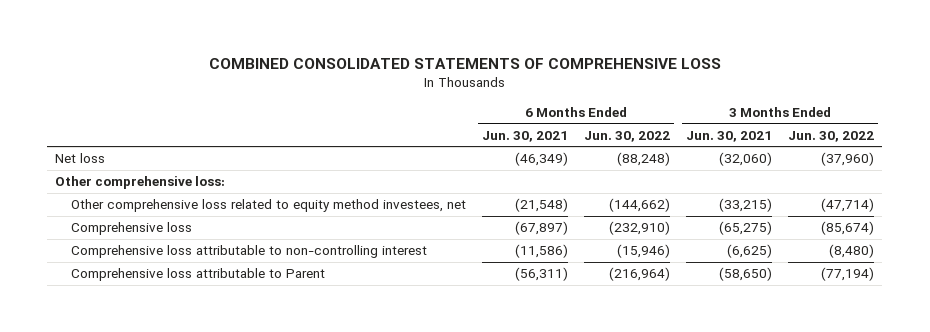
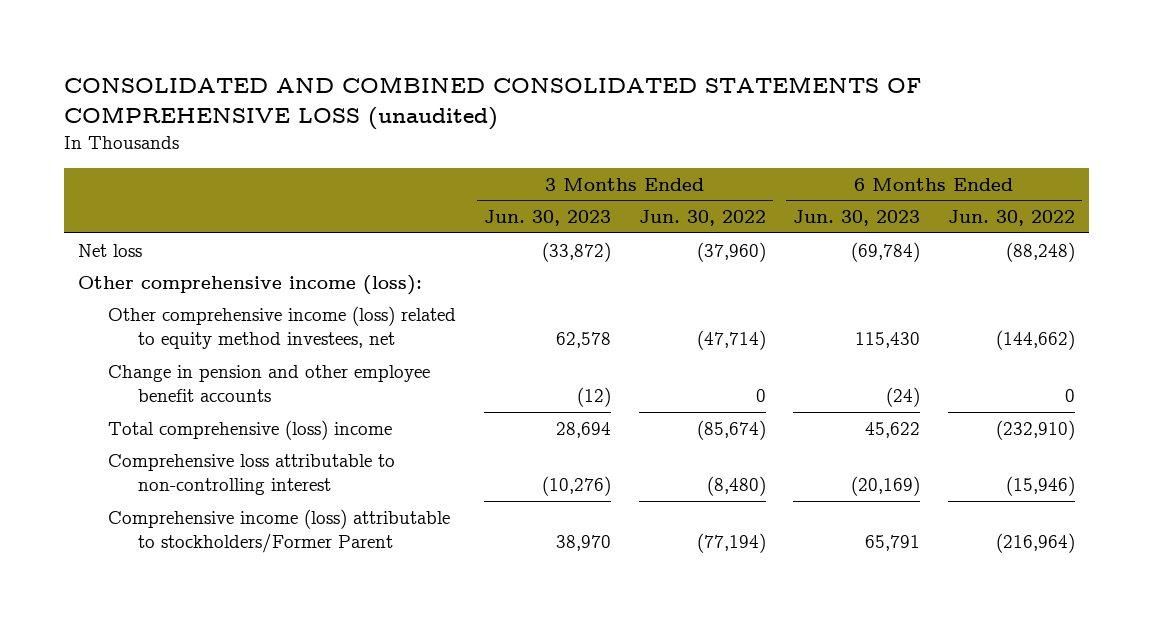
[208,57,721,69] COMBINED CONSOLIDATED STATEMENTS OF COMPREHENSIVE LOSS -> [63,76,921,131] CONSOLIDATED AND COMBINED CONSOLIDATED STATEMENTS OF COMPREHENSIVE LOSS (unaudited)
[482,130,569,142] Jun. 30, 2021 -> none
[686,130,773,142] Jun. 30, 2021 -> none
none -> [483,209,611,226] Jun. 30, 2023
none -> [793,209,921,226] Jun. 30, 2023
[55,176,226,190] Other comprehensive loss: -> [77,274,422,295] Other comprehensive income (loss):
[71,199,467,213] Other comprehensive loss related to equity method investees, net -> [107,305,456,350] Other comprehensive income (loss) related to equity method investees, net
none -> [107,364,430,403] Change in pension and other employee benefit accounts
[71,222,193,236] Comprehensive loss -> [107,419,392,440] Total comprehensive (loss) income
[71,268,326,282] Comprehensive loss attributable to Parent -> [107,508,450,554] Comprehensive income (loss) attributable to stockholders/Former Parent

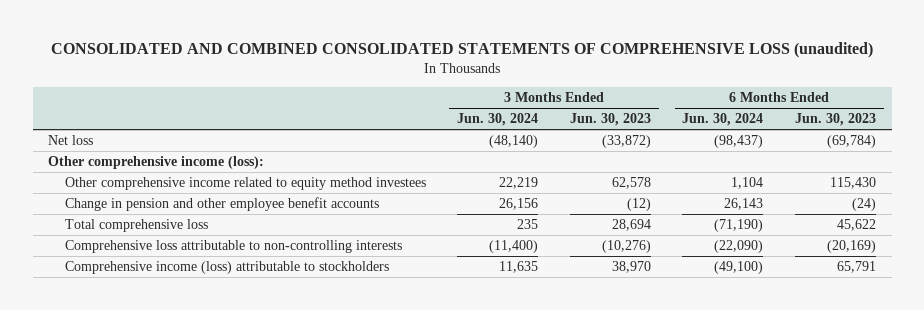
[638,209,766,226] Jun. 30, 2022 -> none
[948,209,1076,226] Jun. 30, 2022 -> none
none -> [457,113,539,127] Jun. 30, 2024
none -> [682,113,764,127] Jun. 30, 2024
[107,305,456,350] Other comprehensive income (loss) related to equity method investees, net -> [64,176,426,190] Other comprehensive income related to equity method investees
[107,419,392,440] Total comprehensive (loss) income -> [64,218,208,232] Total comprehensive loss
[107,453,395,496] Comprehensive loss attributable to non-controlling interest -> [64,239,402,253] Comprehensive loss attributable to non-controlling interests
[107,508,450,554] Comprehensive income (loss) attributable to stockholders/Former Parent -> [64,260,389,274] Comprehensive income (loss) attributable to stockholders

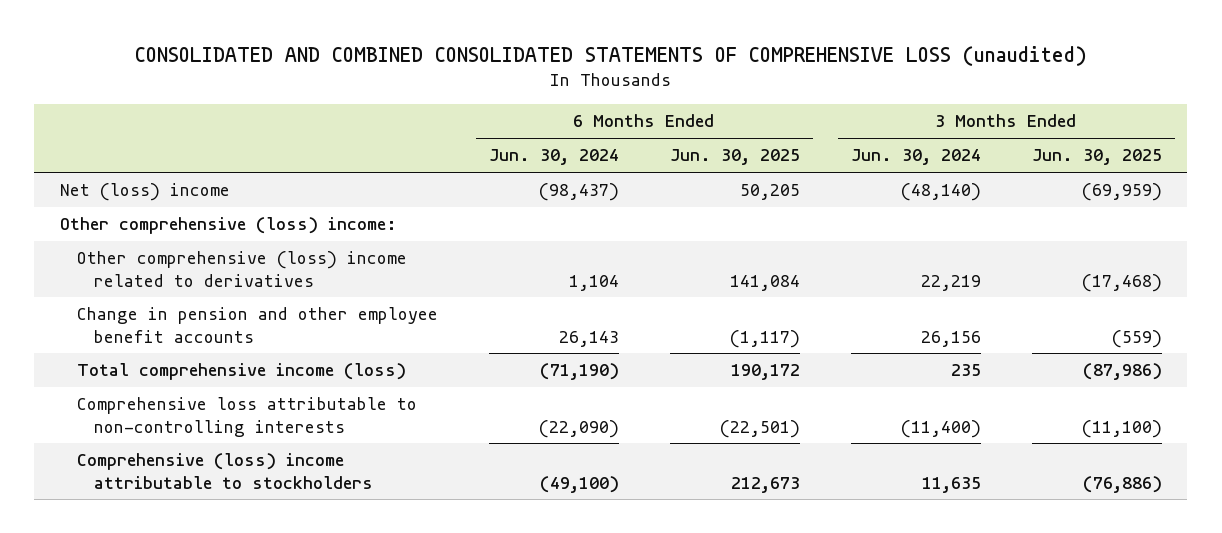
[569,113,651,127] Jun. 30, 2023 -> none
[794,113,876,127] Jun. 30, 2023 -> none
none -> [669,149,800,166] Jun. 30, 2025
none -> [1031,149,1162,166] Jun. 30, 2025
[48,134,94,145] Net loss -> [59,183,230,202] Net (loss) income
[48,155,265,169] Other comprehensive income (loss): -> [59,217,397,235] Other comprehensive (loss) income:
[64,176,426,190] Other comprehensive income related to equity method investees -> [76,251,407,287] Other comprehensive (loss) income related to derivatives
[64,218,208,232] Total comprehensive loss -> [76,363,406,381] Total comprehensive income (loss)
[64,260,389,274] Comprehensive income (loss) attributable to stockholders -> [76,453,373,489] Comprehensive (loss) income attributable to stockholders

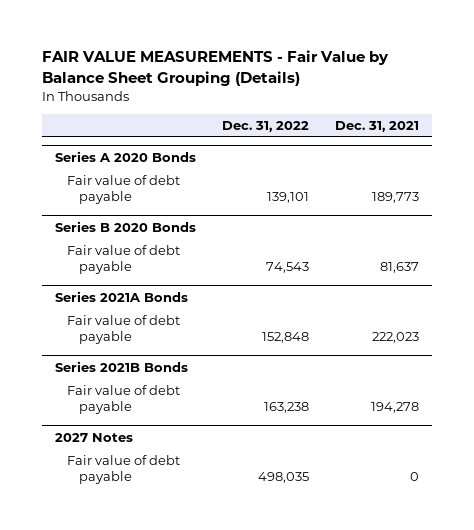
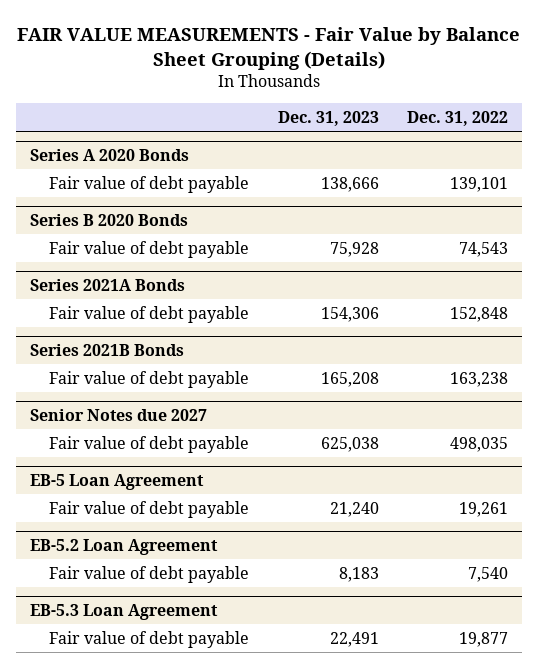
[334,120,419,132] Dec. 31, 2021 -> none
none -> [277,111,379,127] Dec. 31, 2023
[54,433,133,443] 2027 Notes -> [30,409,208,422] Senior Notes due 2027
none -> [30,474,205,491] EB-5 Loan Agreement
none -> [48,500,249,518] Fair value of debt payable
none -> [30,539,219,556] EB-5.2 Loan Agreement
none -> [48,565,249,583] Fair value of debt payable
none -> [30,604,219,621] EB-5.3 Loan Agreement
none -> [48,630,249,648] Fair value of debt payable

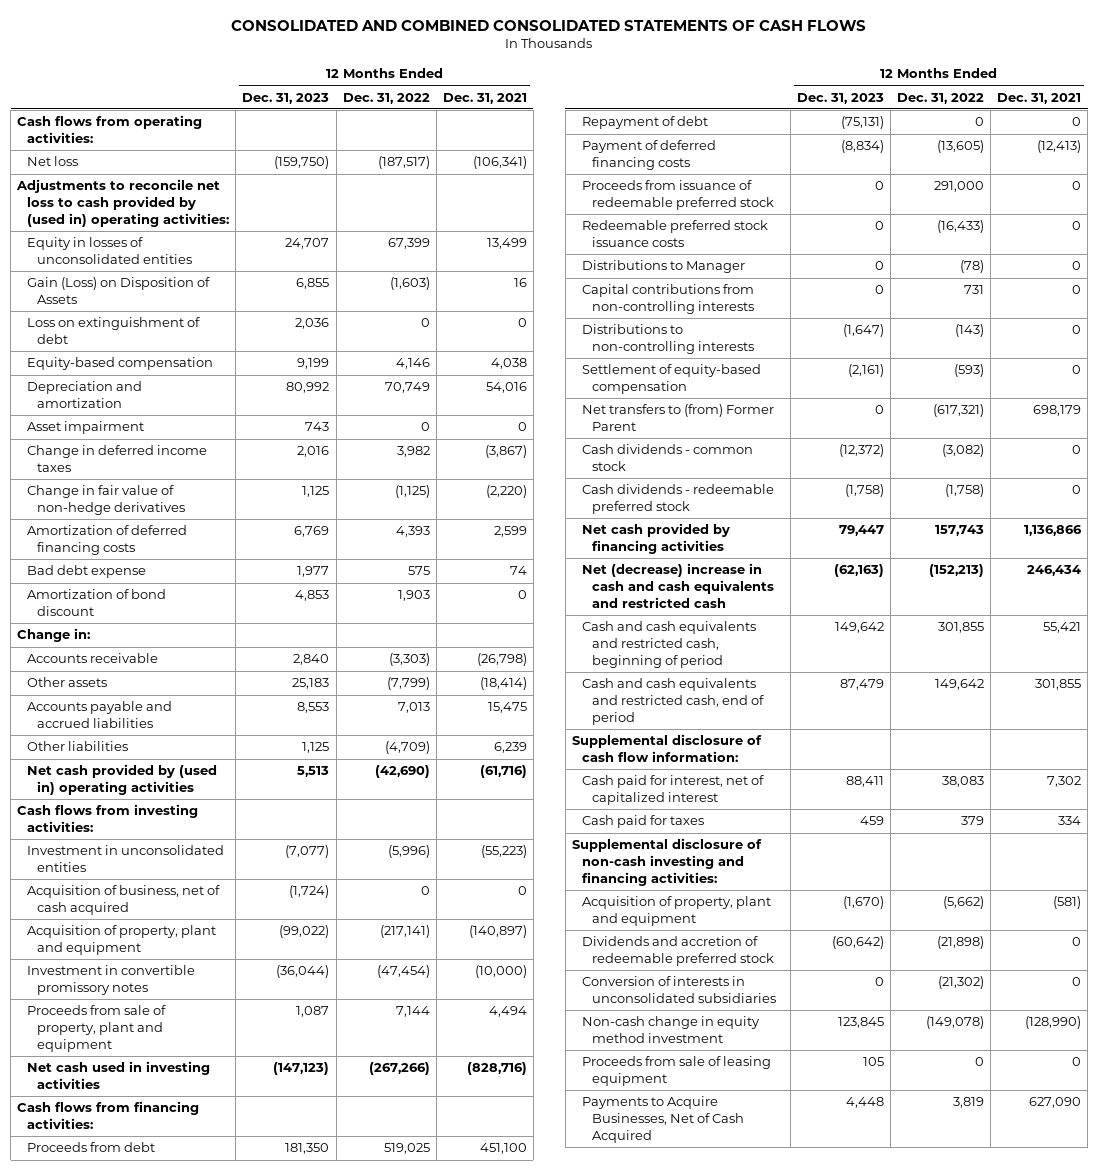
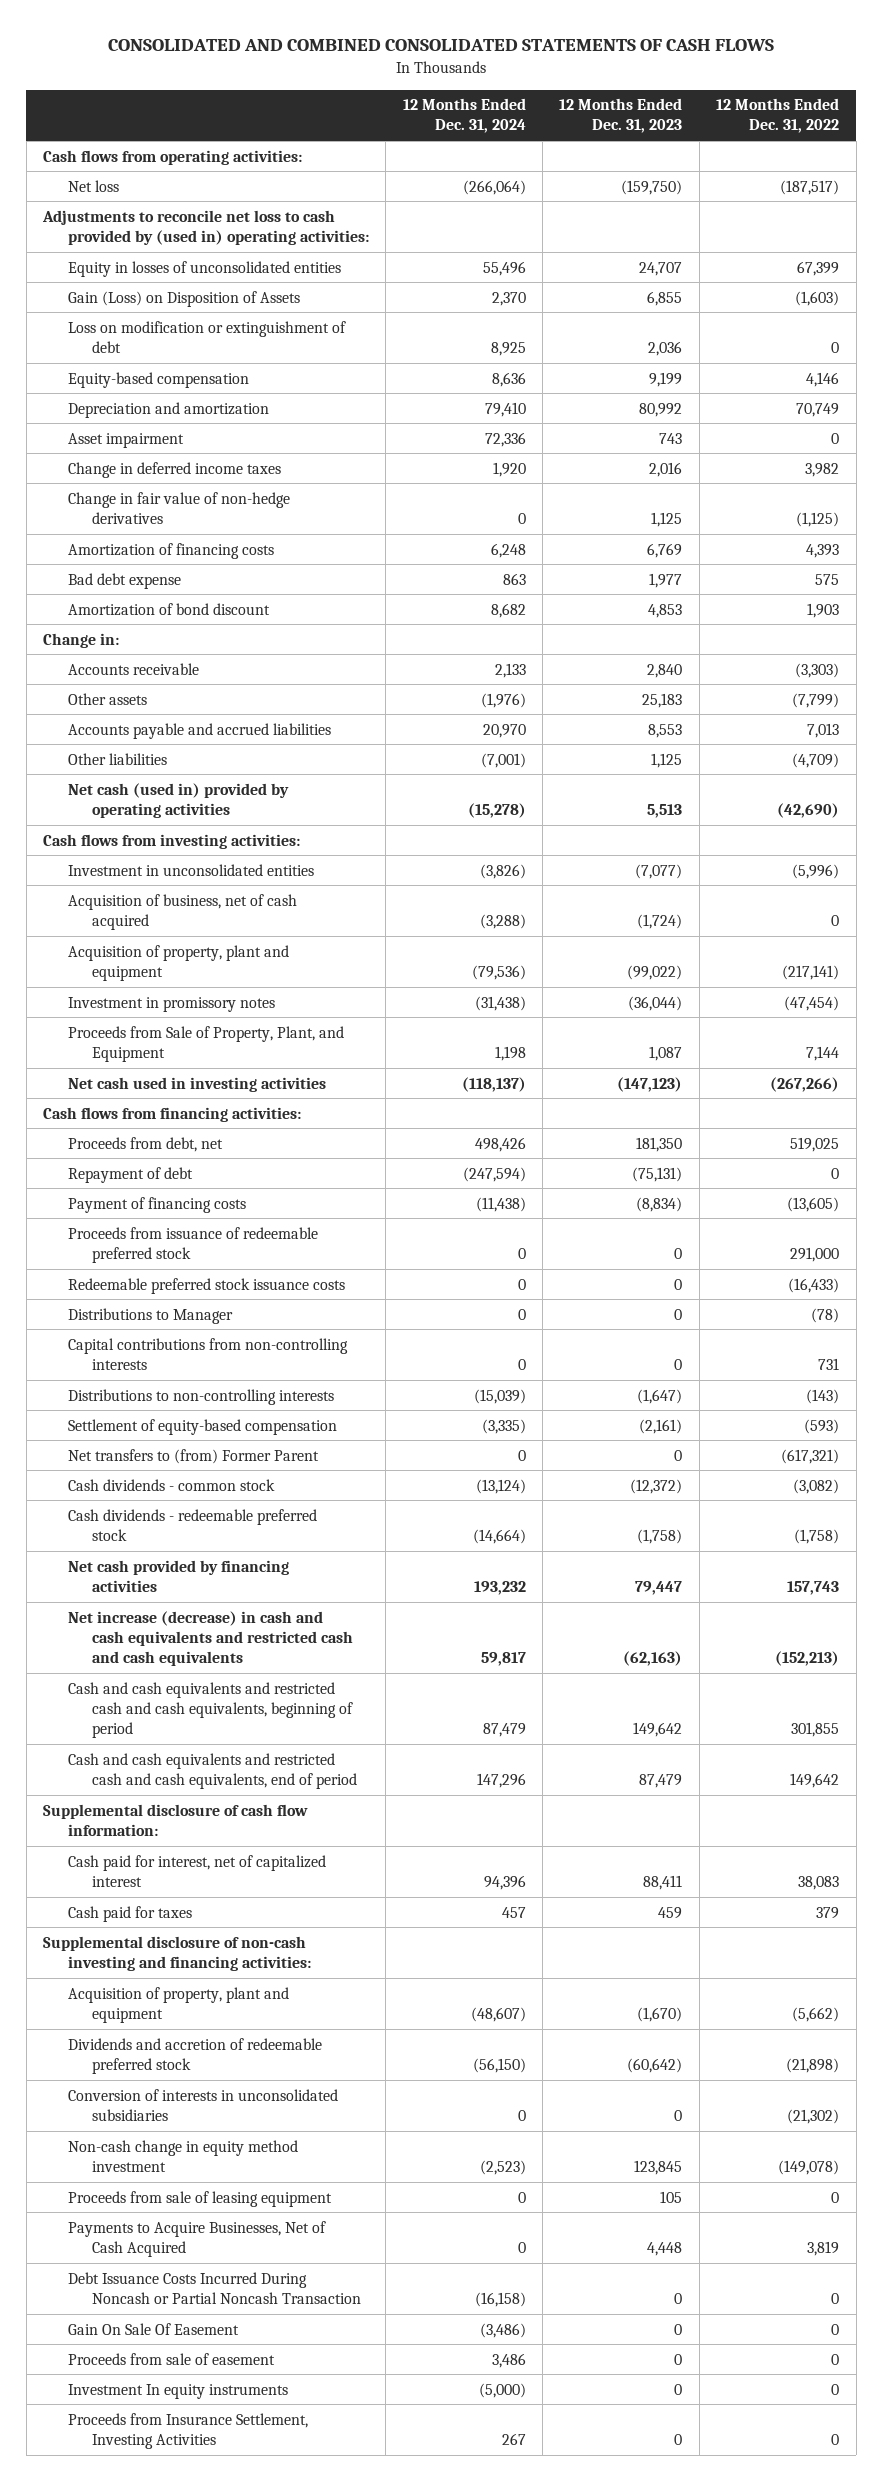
[442,92,527,104] Dec. 31, 2021 -> none
none -> [402,98,526,134] 12 Months Ended Dec. 31, 2024
[27,317,201,345] Loss on extinguishment of debt -> [67,320,346,353] Loss on modification or extinguishment of debt
[27,525,188,556] Amortization of deferred financing costs -> [67,542,274,559] Amortization of financing costs
[27,764,218,796] Net cash provided by (used in) operating activities -> [67,782,289,818] Net cash (used in) provided by operating activities
[27,965,196,996] Investment in convertible promissory notes -> [67,996,275,1012] Investment in promissory notes
[27,1005,167,1052] Proceeds from sale of property, plant and equipment -> [67,1025,344,1062] Proceeds from Sale of Property, Plant, and Equipment
[27,1142,156,1153] Proceeds from debt -> [67,1136,223,1152] Proceeds from debt, net
[581,140,716,171] Payment of deferred financing costs -> [67,1196,246,1213] Payment of financing costs
[581,563,774,608] Net (decrease) increase in cash and cash equivalents and restricted cash -> [67,1610,354,1667] Net increase (decrease) in cash and cash equivalents and restricted cash and cash equivalents
[581,621,756,668] Cash and cash equivalents and restricted cash, beginning of period -> [67,1681,354,1739] Cash and cash equivalents and restricted cash and cash equivalents, beginning of period
[581,678,764,725] Cash and cash equivalents and restricted cash, end of period -> [67,1752,358,1789] Cash and cash equivalents and restricted cash and cash equivalents, end of period
none -> [67,2271,362,2304] Debt Issuance Costs Incurred During Noncash or Partial Noncash Transaction
none -> [67,2322,239,2335] Gain On Sale Of Easement
none -> [67,2352,275,2365] Proceeds from sale of easement
none -> [67,2383,288,2399] Investment In equity instruments
none -> [67,2412,308,2449] Proceeds from Insurance Settlement, Investing Activities

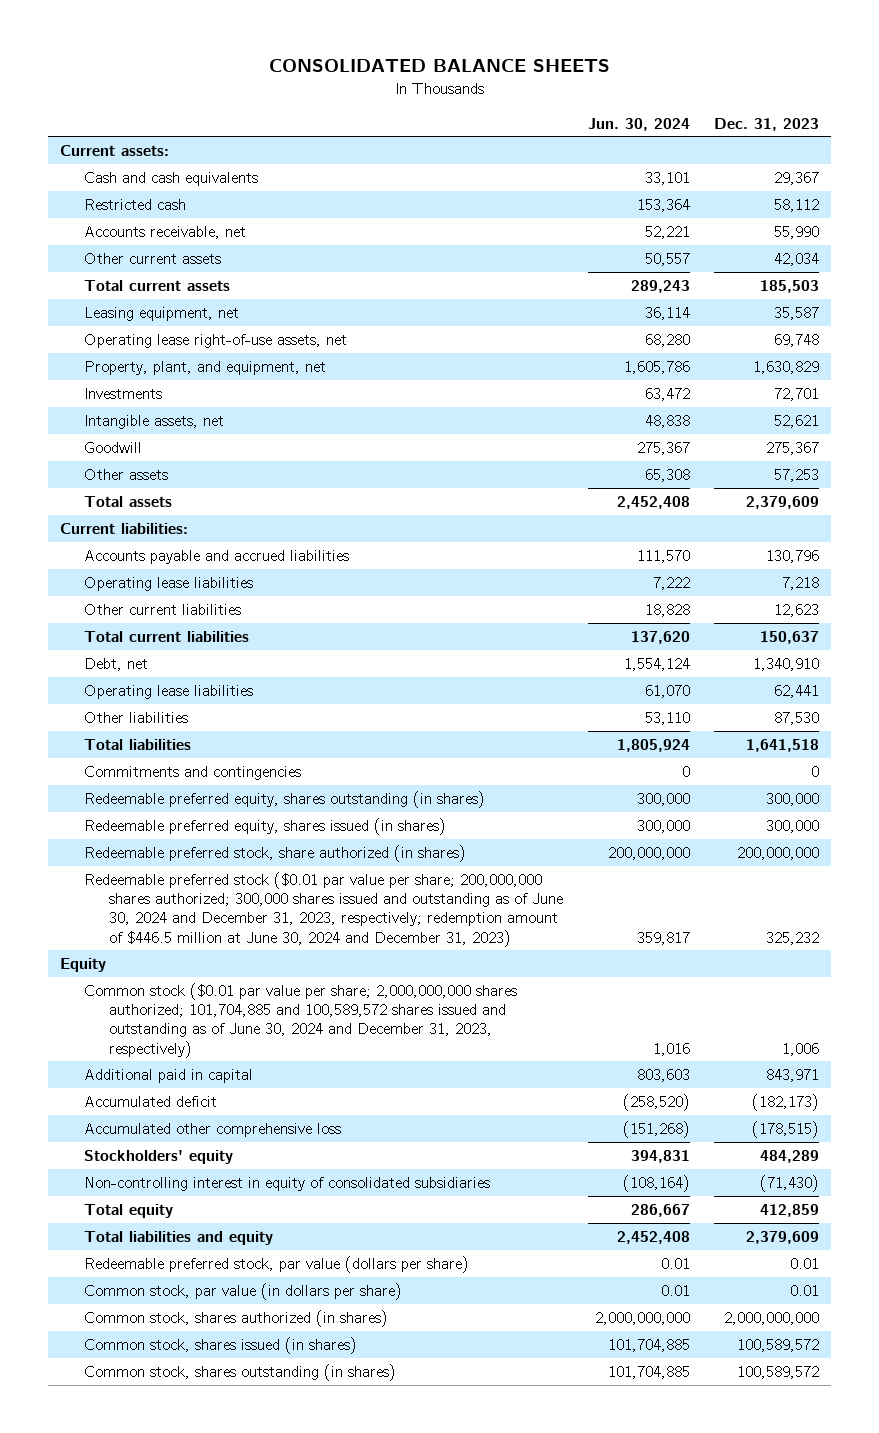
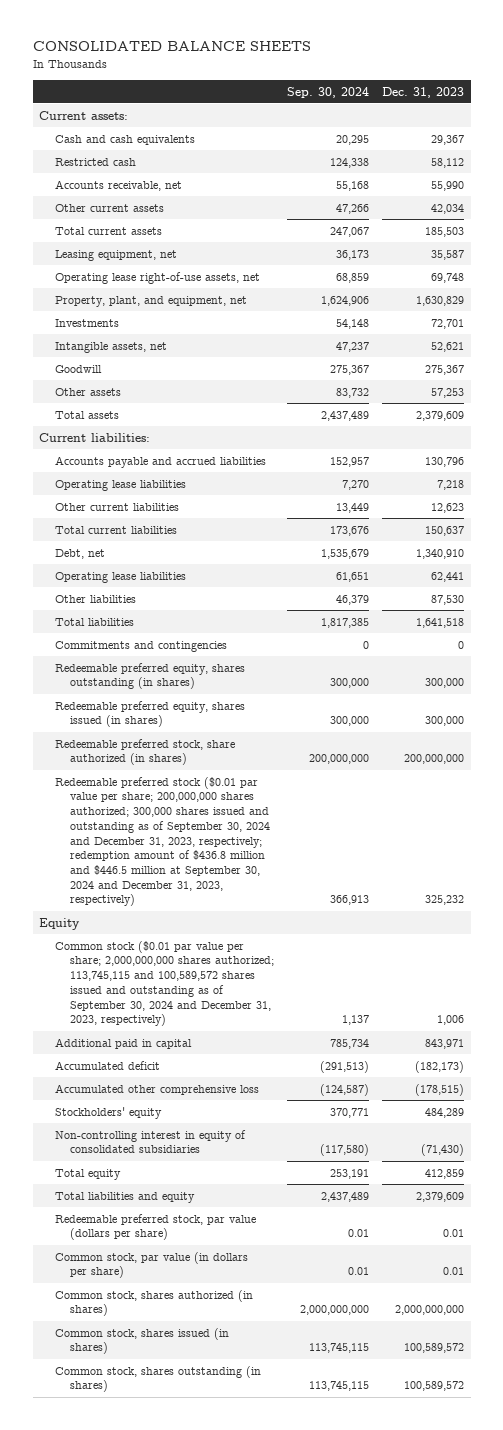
[587,117,690,131] Jun. 30, 2024 -> none
none -> [287,86,370,98] Sep. 30, 2024
[84,871,563,947] Redeemable preferred stock ($0.01 par value per share; 200,000,000 shares authorized; 300,000 shares issued and outstanding as of June 30, 2024 and December 31, 2023, respectively; redemption amount of $446.5 million at June 30, 2024 and December 31, 2023) -> [54,776,271,907] Redeemable preferred stock ($0.01 par value per share; 200,000,000 shares authorized; 300,000 shares issued and outstanding as of September 30, 2024 and December 31, 2023, respectively; redemption amount of $436.8 million and $446.5 million at September 30, 2024 and December 31, 2023, respectively)
[84,982,518,1058] Common stock ($0.01 par value per share; 2,000,000,000 shares authorized; 101,704,885 and 100,589,572 shares issued and outstanding as of June 30, 2024 and December 31, 2023, respectively) -> [54,940,275,1027] Common stock ($0.01 par value per share; 2,000,000,000 shares authorized; 113,745,115 and 100,589,572 shares issued and outstanding as of September 30, 2024 and December 31, 2023, respectively)

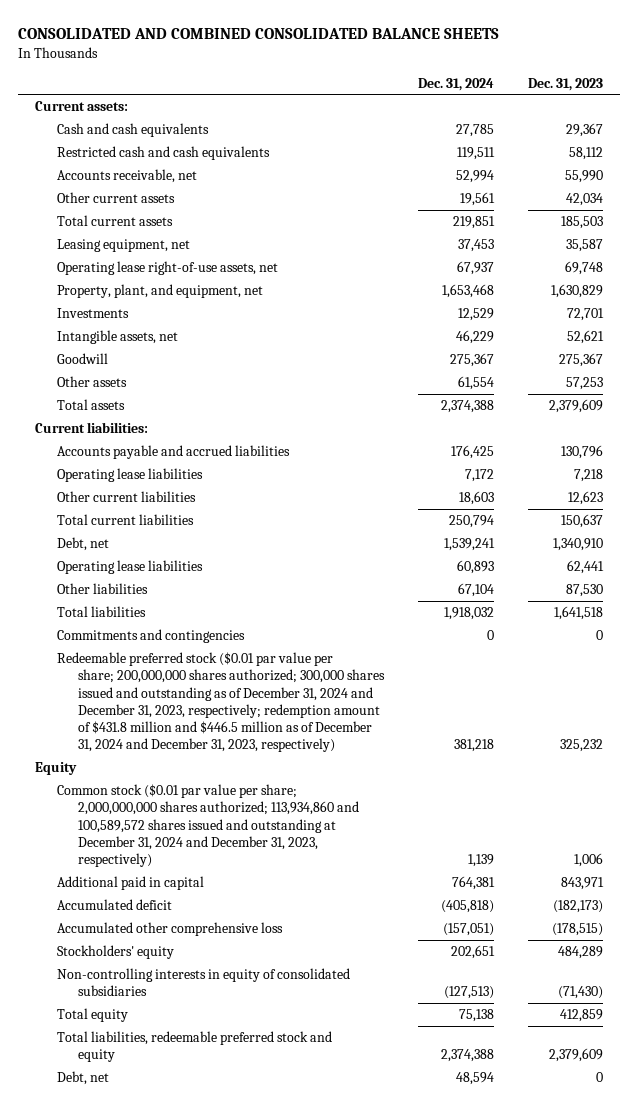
[32,41,311,52] CONSOLIDATED BALANCE SHEETS -> [18,28,500,40] CONSOLIDATED AND COMBINED CONSOLIDATED BALANCE SHEETS
[287,86,370,98] Sep. 30, 2024 -> none
none -> [418,77,495,91] Dec. 31, 2024
[54,157,136,166] Restricted cash -> [56,146,270,161] Restricted cash and cash equivalents
[54,662,245,690] Redeemable preferred equity, shares outstanding (in shares) -> none
[54,700,245,728] Redeemable preferred equity, shares issued (in shares) -> none
[54,738,235,766] Redeemable preferred stock, share authorized (in shares) -> none
[54,776,271,907] Redeemable preferred stock ($0.01 par value per share; 200,000,000 shares authorized; 300,000 shares issued and outstanding as of September 30, 2024 and December 31, 2023, respectively; redemption amount of $436.8 million and $446.5 million at September 30, 2024 and December 31, 2023, respectively) -> [56,652,386,753] Redeemable preferred stock ($0.01 par value per share; 200,000,000 shares authorized; 300,000 shares issued and outstanding as of December 31, 2024 and December 31, 2023, respectively; redemption amount of $431.8 million and $446.5 million as of December 31, 2024 and December 31, 2023, respectively)
[54,940,275,1027] Common stock ($0.01 par value per share; 2,000,000,000 shares authorized; 113,745,115 and 100,589,572 shares issued and outstanding as of September 30, 2024 and December 31, 2023, respectively) -> [56,784,360,868] Common stock ($0.01 par value per share; 2,000,000,000 shares authorized; 113,934,860 and 100,589,572 shares issued and outstanding at December 31, 2024 and December 31, 2023, respectively)
[54,1129,246,1154] Non-controlling interest in equity of consolidated subsidiaries -> [56,968,350,997] Non-controlling interests in equity of consolidated subsidiaries
[54,1213,256,1241] Redeemable preferred stock, par value (dollars per share) -> none
[54,1251,248,1279] Common stock, par value (in dollars per share) -> none
[54,1289,253,1317] Common stock, shares authorized (in shares) -> none
[54,1327,229,1355] Common stock, shares issued (in shares) -> none
[54,1365,261,1393] Common stock, shares outstanding (in shares) -> none
[54,1191,195,1203] Total liabilities and equity -> [56,1031,332,1063] Total liabilities, redeemable preferred stock and equity
none -> [56,1071,109,1086] Debt, net

